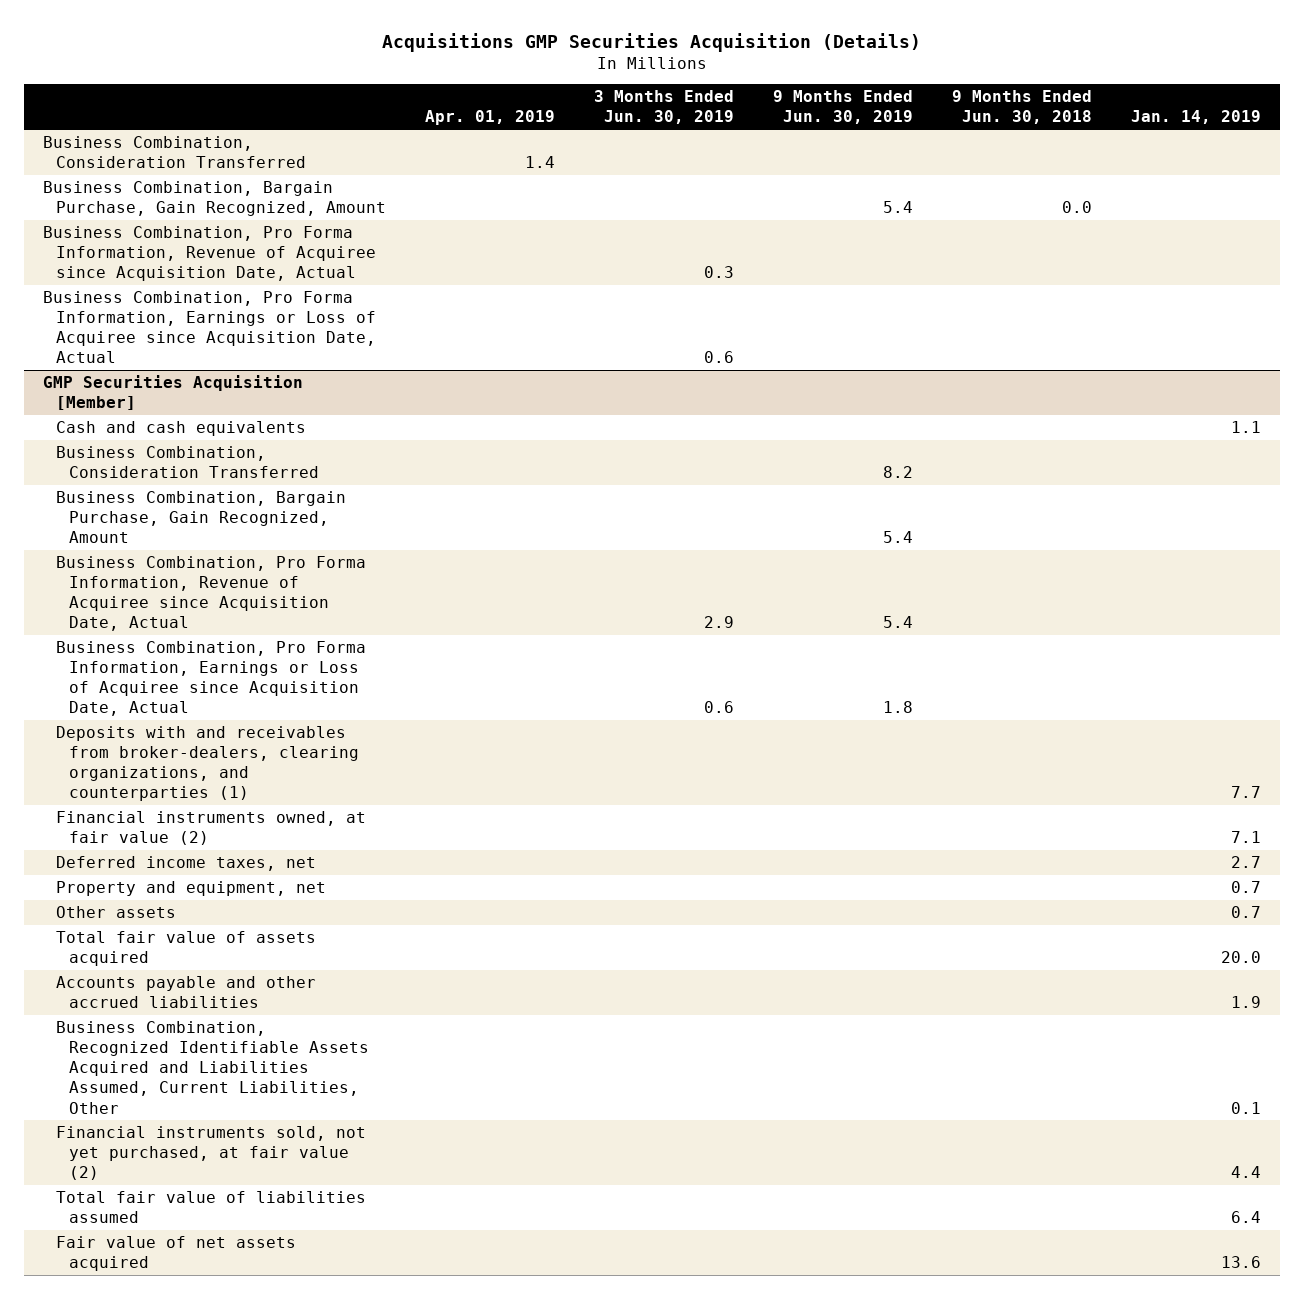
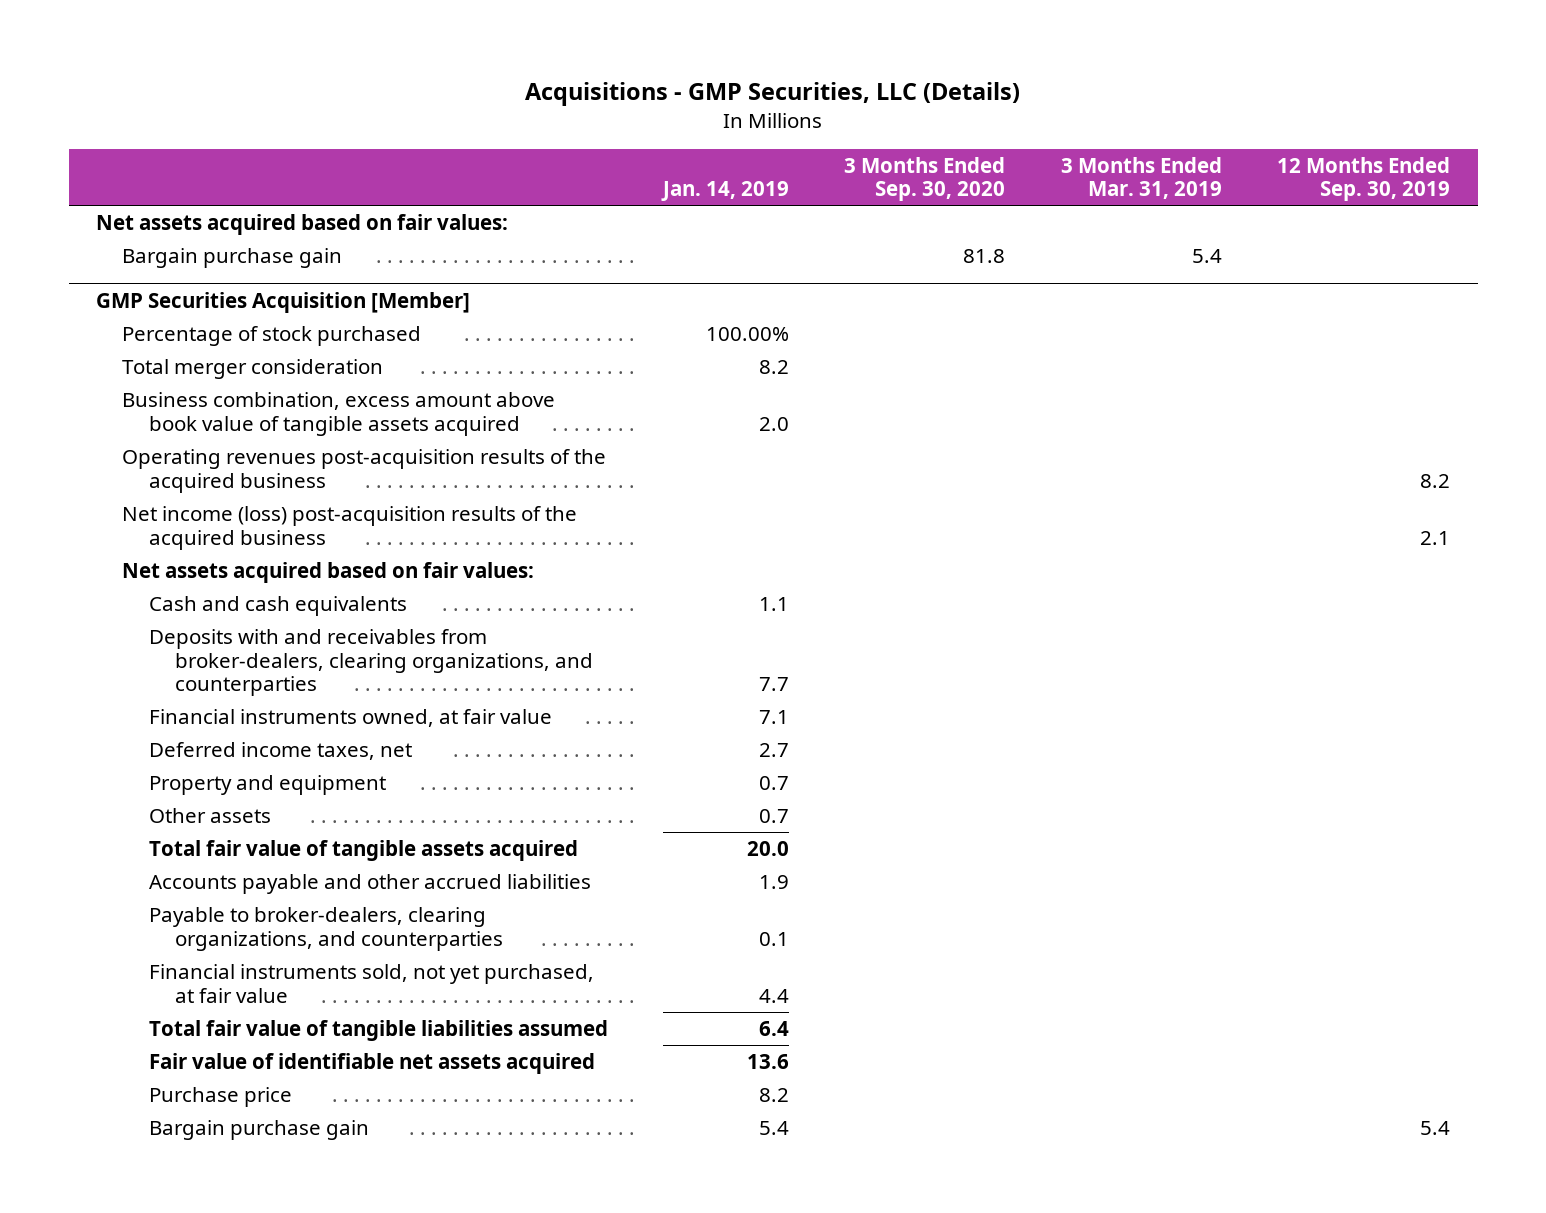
[381,32,921,52] Acquisitions GMP Securities Acquisition (Details) -> [525,82,1021,107] Acquisitions - GMP Securities, LLC (Details)
[425,110,556,126] Apr. 01, 2019 -> none
[593,90,734,125] 3 Months Ended Jun. 30, 2019 -> none
[772,90,913,125] 9 Months Ended Jun. 30, 2019 -> none
[951,90,1092,125] 9 Months Ended Jun. 30, 2018 -> none
none -> [844,156,1006,202] 3 Months Ended Sep. 30, 2020
none -> [1060,156,1222,200] 3 Months Ended Mar. 31, 2019
none -> [1277,156,1451,202] 12 Months Ended Sep. 30, 2019
[43,136,307,169] Business Combination, Consideration Transferred -> none
[43,226,377,282] Business Combination, Pro Forma Information, Revenue of Acquiree since Acquisition Date, Actual -> none
[43,291,377,364] Business Combination, Pro Forma Information, Earnings or Loss of Acquiree since Acquisition Date, Actual -> none
none -> [96,213,509,235] Net assets acquired based on fair values:
[43,181,387,217] Business Combination, Bargain Purchase, Gain Recognized, Amount -> [122,247,343,268] Bargain purchase gain
none -> [122,325,422,346] Percentage of stock purchased
none -> [122,358,384,379] Total merger consideration
none -> [122,391,556,436] Business combination, excess amount above book value of tangible assets acquired
none -> [122,448,607,493] Operating revenues post-acquisition results of the acquired business
none -> [122,505,578,550] Net income (loss) post-acquisition results of the acquired business
none -> [122,561,535,583] Net assets acquired based on fair values:
[56,446,320,479] Business Combination, Consideration Transferred -> none
[56,491,347,544] Business Combination, Bargain Purchase, Gain Recognized, Amount -> none
[56,556,367,632] Business Combination, Pro Forma Information, Revenue of Acquiree since Acquisition Date, Actual -> none
[56,641,367,717] Business Combination, Pro Forma Information, Earnings or Loss of Acquiree since Acquisition Date, Actual -> none
[56,726,360,802] Deposits with and receivables from broker-dealers, clearing organizations, and counterparties (1) -> [148,628,593,697] Deposits with and receivables from broker-dealers, clearing organizations, and counterparties
[56,811,367,846] Financial instruments owned, at fair value (2) -> [148,708,552,727] Financial instruments owned, at fair value
[56,881,327,897] Property and equipment, net -> [148,774,386,795] Property and equipment
[56,931,317,967] Total fair value of assets acquired -> [148,839,578,861] Total fair value of tangible assets acquired
[56,1021,370,1114] Business Combination, Recognized Identifiable Assets Acquired and Liabilities Assumed, Current Liabilities, Other -> [148,906,503,951] Payable to broker-dealers, clearing organizations, and counterparties
[56,1126,367,1181] Financial instruments sold, not yet purchased, at fair value (2) -> [148,963,594,1003] Financial instruments sold, not yet purchased, at fair value
[56,1191,367,1224] Total fair value of liabilities assumed -> [148,1019,608,1041] Total fair value of tangible liabilities assumed
[56,1236,297,1272] Fair value of net assets acquired -> [148,1052,595,1074] Fair value of identifiable net assets acquired
none -> [148,1086,292,1107] Purchase price
none -> [148,1119,369,1140] Bargain purchase gain

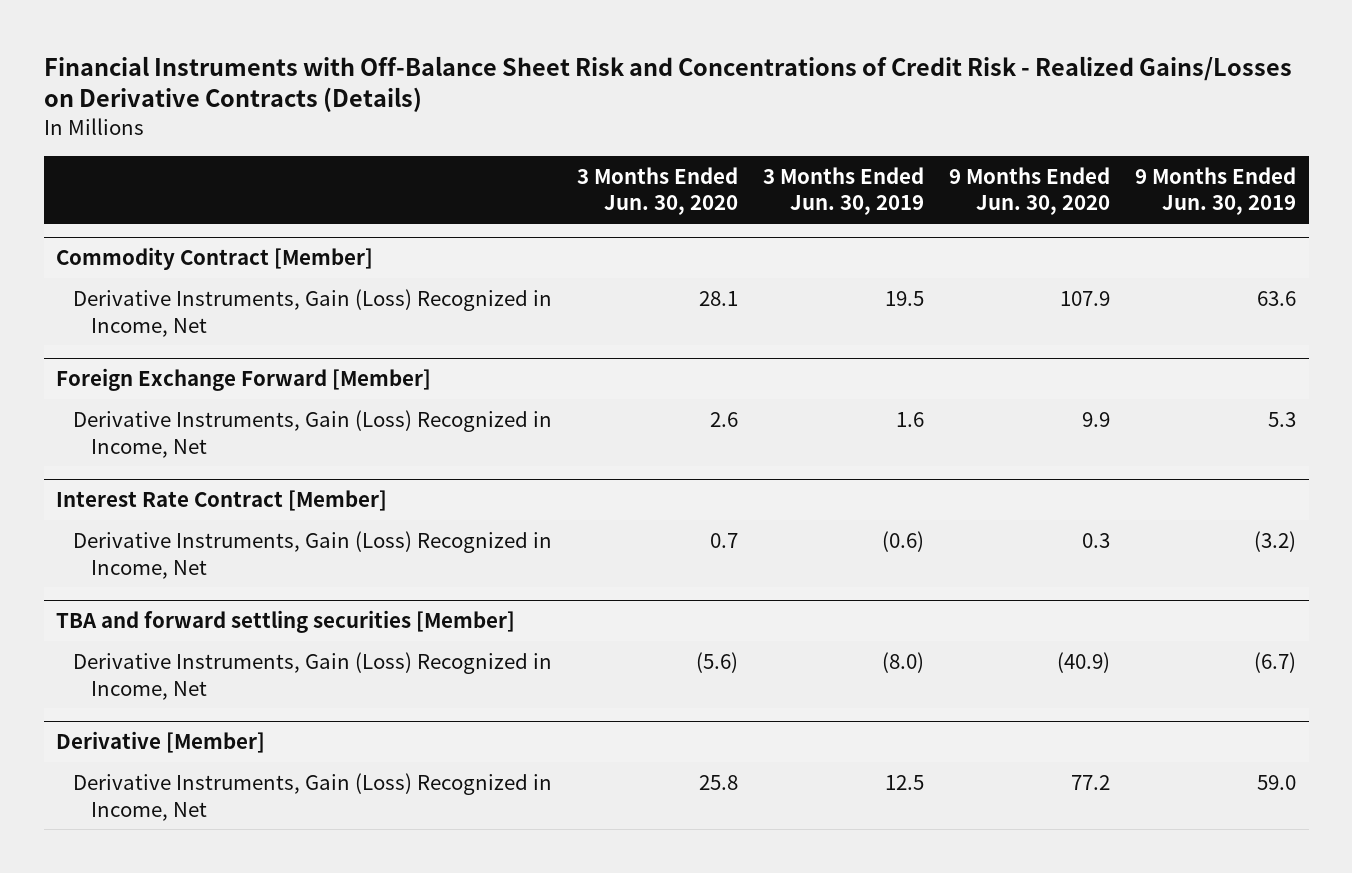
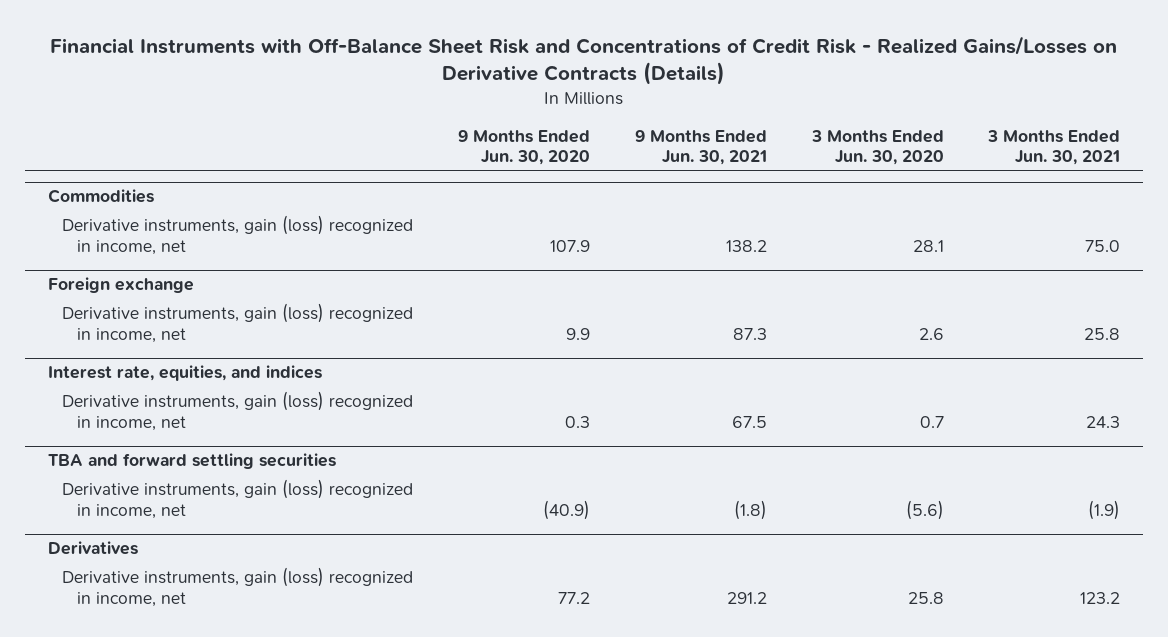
[763,166,925,216] 3 Months Ended Jun. 30, 2019 -> none
[1135,166,1297,216] 9 Months Ended Jun. 30, 2019 -> none
none -> [634,129,767,166] 9 Months Ended Jun. 30, 2021
none -> [987,129,1121,166] 3 Months Ended Jun. 30, 2021
[56,247,374,271] Commodity Contract [Member] -> [47,189,154,204] Commodities
[73,288,553,337] Derivative Instruments, Gain (Loss) Recognized in Income, Net -> [62,215,414,255] Derivative instruments, gain (loss) recognized in income, net
[56,368,432,392] Foreign Exchange Forward [Member] -> [47,277,194,294] Foreign exchange
[73,409,553,458] Derivative Instruments, Gain (Loss) Recognized in Income, Net -> [62,303,414,343] Derivative instruments, gain (loss) recognized in income, net
[56,490,388,512] Interest Rate Contract [Member] -> [47,365,322,382] Interest rate, equities, and indices
[73,530,553,579] Derivative Instruments, Gain (Loss) Recognized in Income, Net -> [62,391,414,431] Derivative instruments, gain (loss) recognized in income, net
[56,610,516,634] TBA and forward settling securities [Member] -> [47,453,336,470] TBA and forward settling securities
[73,651,553,700] Derivative Instruments, Gain (Loss) Recognized in Income, Net -> [62,479,414,519] Derivative instruments, gain (loss) recognized in income, net
[56,731,266,754] Derivative [Member] -> [47,541,138,556] Derivatives
[73,772,553,821] Derivative Instruments, Gain (Loss) Recognized in Income, Net -> [62,567,414,607] Derivative instruments, gain (loss) recognized in income, net

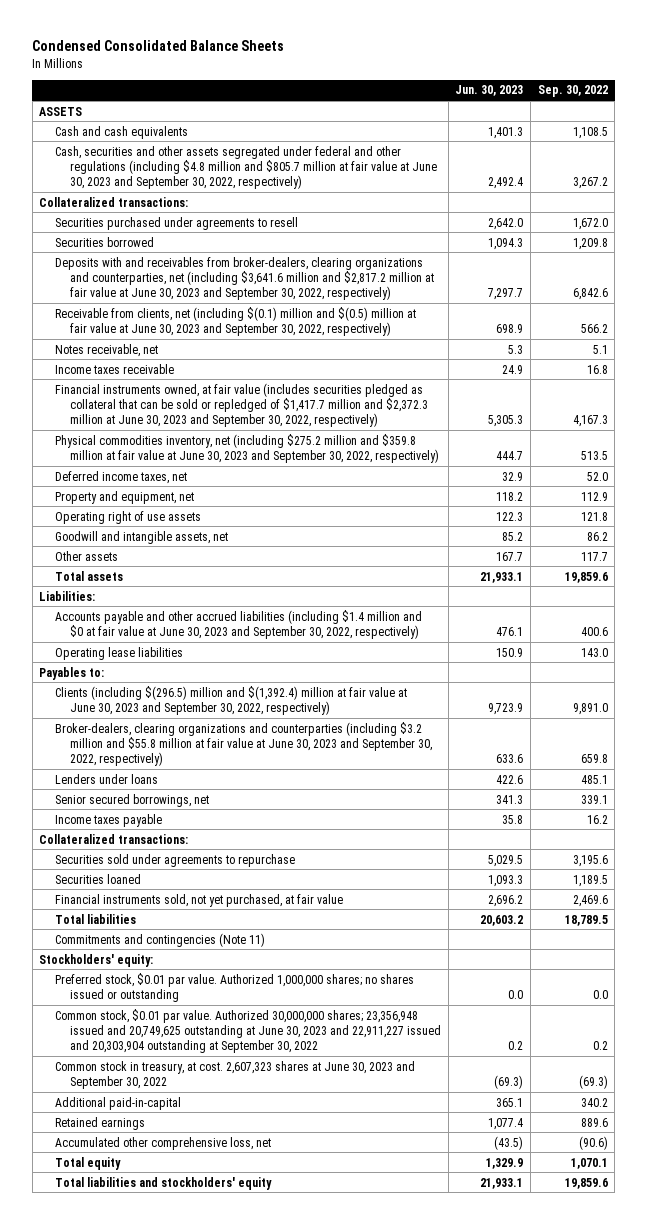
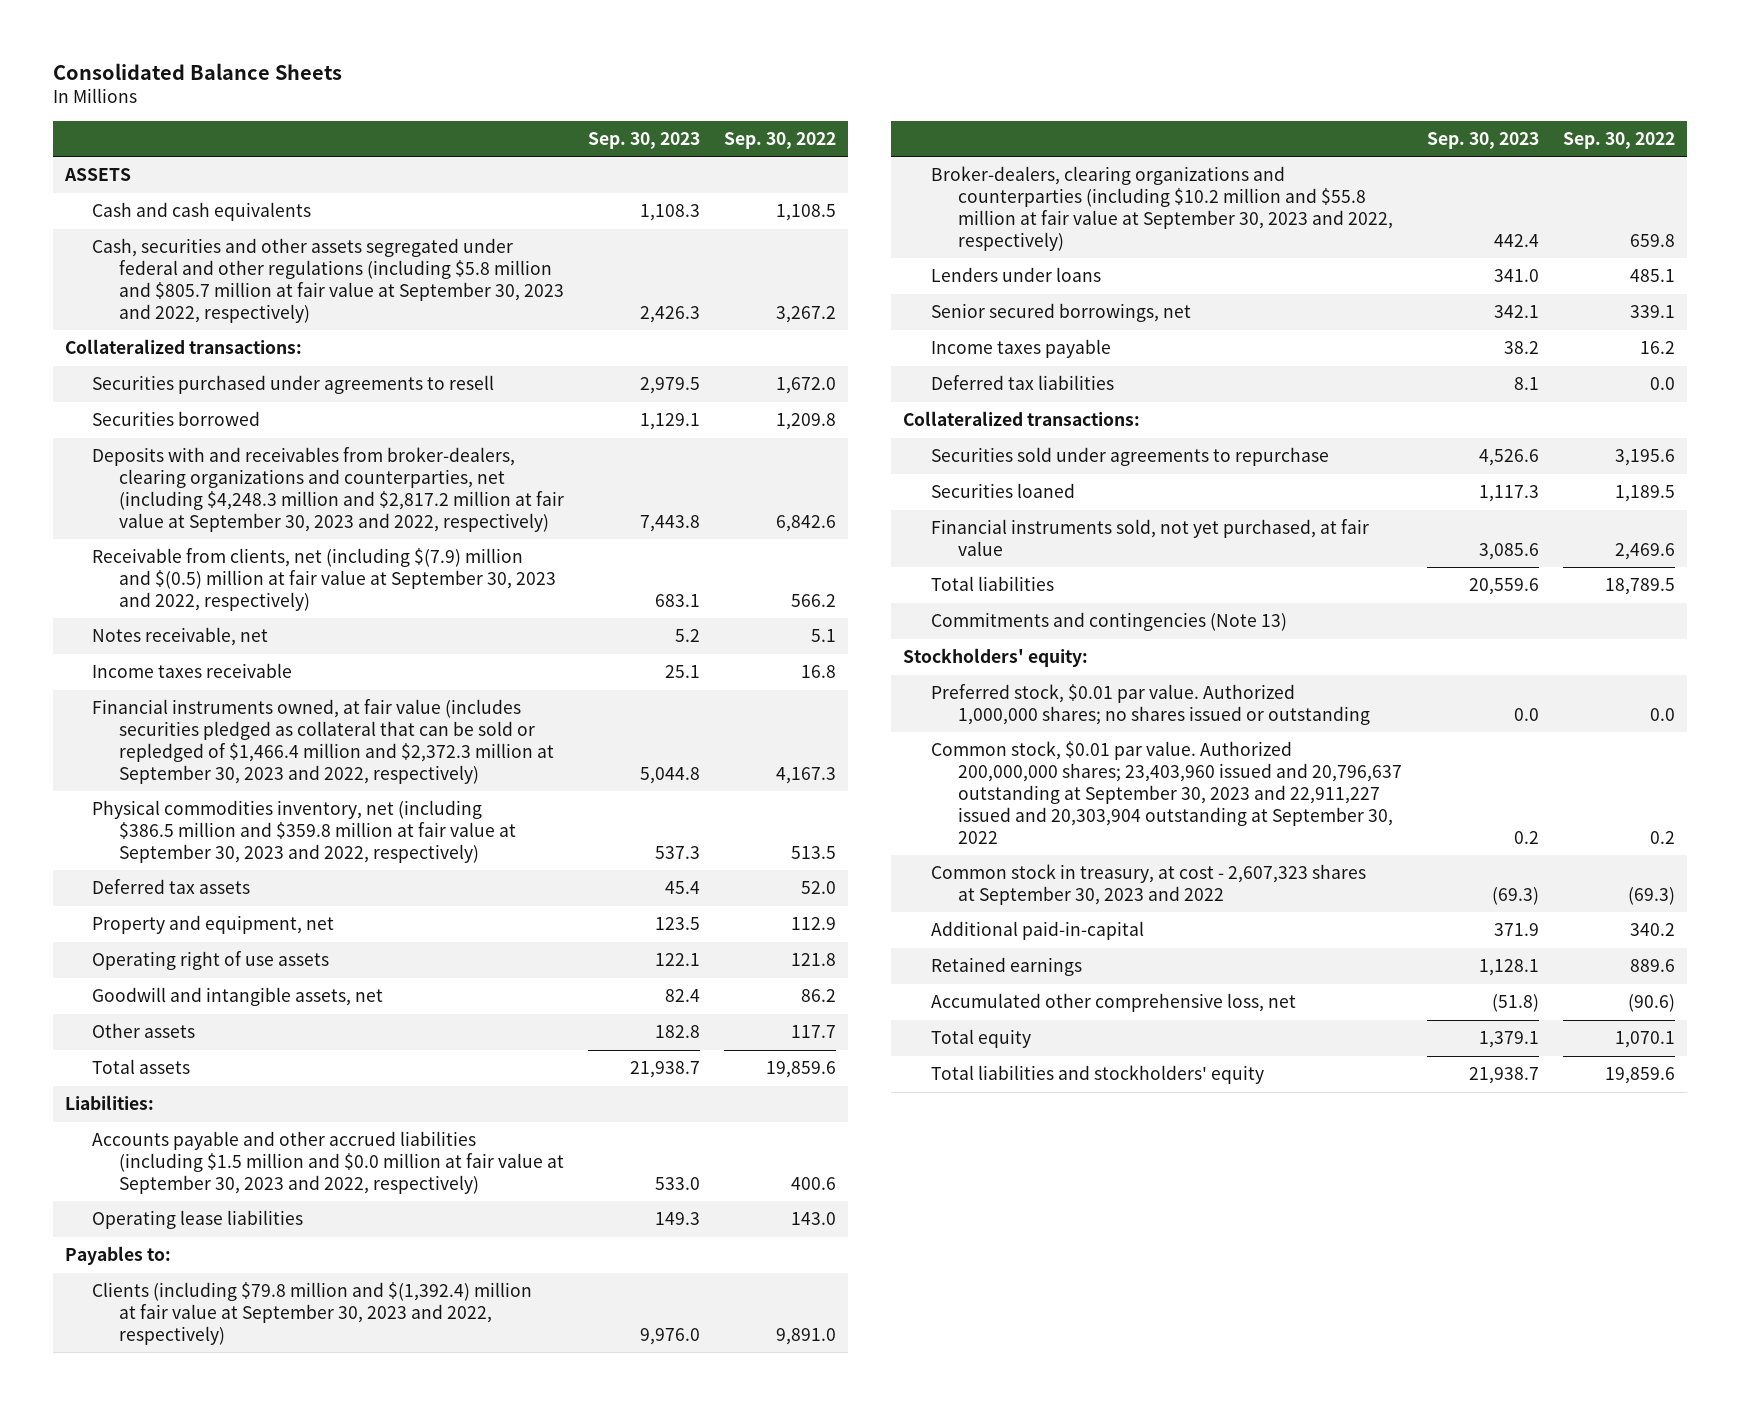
[32,40,285,52] Condensed Consolidated Balance Sheets -> [52,62,342,80] Consolidated Balance Sheets
[455,85,524,97] Jun. 30, 2023 -> none
none -> [588,131,701,149] Sep. 30, 2023
[54,145,438,189] Cash, securities and other assets segregated under federal and other regulations (including $4.8 million and $805.7 million at fair value at June 30, 2023 and September 30, 2022, respectively) -> [92,238,565,323] Cash, securities and other assets segregated under federal and other regulations (including $5.8 million and $805.7 million at fair value at September 30, 2023 and 2022, respectively)
[54,256,435,300] Deposits with and receivables from broker-dealers, clearing organizations and counterparties, net (including $3,641.6 million and $2,817.2 million at fair value at June 30, 2023 and September 30, 2022, respectively) -> [92,447,565,532] Deposits with and receivables from broker-dealers, clearing organizations and counterparties, net (including $4,248.3 million and $2,817.2 million at fair value at September 30, 2023 and 2022, respectively)
[54,306,416,336] Receivable from clients, net (including $(0.1) million and $(0.5) million at fair value at June 30, 2023 and September 30, 2022, respectively) -> [92,548,557,611] Receivable from clients, net (including $(7.9) million and $(0.5) million at fair value at September 30, 2023 and 2022, respectively)
[54,382,429,427] Financial instruments owned, at fair value (includes securities pledged as collateral that can be sold or repledged of $1,417.7 million and $2,372.3 million at June 30, 2023 and September 30, 2022, respectively) -> [92,699,555,784] Financial instruments owned, at fair value (includes securities pledged as collateral that can be sold or repledged of $1,466.4 million and $2,372.3 million at September 30, 2023 and 2022, respectively)
[54,433,440,463] Physical commodities inventory, net (including $275.2 million and $359.8 million at fair value at June 30, 2023 and September 30, 2022, respectively) -> [92,800,517,863] Physical commodities inventory, net (including $386.5 million and $359.8 million at fair value at September 30, 2023 and 2022, respectively)
[54,470,187,484] Deferred income taxes, net -> [92,879,251,895] Deferred tax assets
[54,609,422,639] Accounts payable and other accrued liabilities (including $1.4 million and $0 at fair value at June 30, 2023 and September 30, 2022, respectively) -> [92,1131,565,1194] Accounts payable and other accrued liabilities (including $1.5 million and $0.0 million at fair value at September 30, 2023 and 2022, respectively)
[54,685,407,715] Clients (including $(296.5) million and $(1,392.4) million at fair value at June 30, 2023 and September 30, 2022, respectively) -> [92,1282,533,1345] Clients (including $79.8 million and $(1,392.4) million at fair value at September 30, 2023 and 2022, respectively)
[54,721,433,766] Broker-dealers, clearing organizations and counterparties (including $3.2 million and $55.8 million at fair value at June 30, 2023 and September 30, 2022, respectively) -> [930,166,1393,251] Broker-dealers, clearing organizations and counterparties (including $10.2 million and $55.8 million at fair value at September 30, 2023 and 2022, respectively)
none -> [930,375,1114,391] Deferred tax liabilities
[54,932,265,947] Commitments and contingencies (Note 11) -> [930,612,1287,632] Commitments and contingencies (Note 13)
[54,1008,442,1053] Common stock, $0.01 par value. Authorized 30,000,000 shares; 23,356,948 issued and 20,749,625 outstanding at June 30, 2023 and 22,911,227 issued and 20,303,904 outstanding at September 30, 2022 -> [930,741,1402,844] Common stock, $0.01 par value. Authorized 200,000,000 shares; 23,403,960 issued and 20,796,637 outstanding at September 30, 2023 and 22,911,227 issued and 20,303,904 outstanding at September 30, 2022
[54,1060,415,1089] Common stock in treasury, at cost. 2,607,323 shares at June 30, 2023 and September 30, 2022 -> [930,864,1366,906] Common stock in treasury, at cost - 2,607,323 shares at September 30, 2023 and 2022

